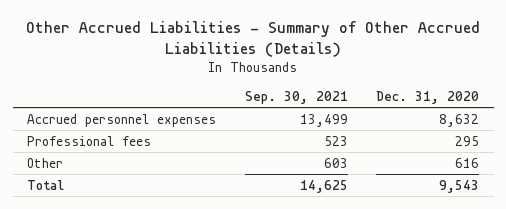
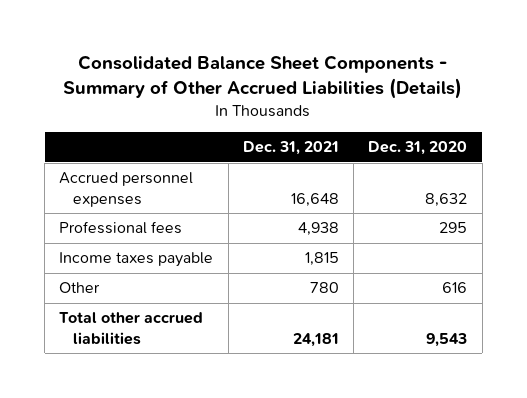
[26,21,481,57] Other Accrued Liabilities - Summary of Other Accrued Liabilities (Details) -> [63,55,463,100] Consolidated Balance Sheet Components - Summary of Other Accrued Liabilities (Details)
[244,90,348,104] Sep. 30, 2021 -> none
none -> [242,141,339,156] Dec. 31, 2021
none -> [59,252,214,268] Income taxes payable
[26,179,64,190] Total -> [59,312,204,345] Total other accrued liabilities

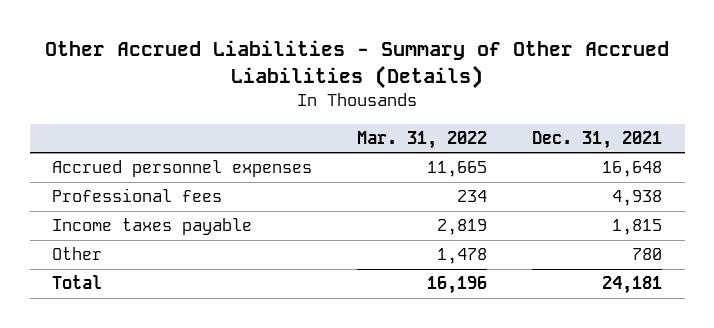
[63,55,463,100] Consolidated Balance Sheet Components - Summary of Other Accrued Liabilities (Details) -> [45,40,670,90] Other Accrued Liabilities - Summary of Other Accrued Liabilities (Details)
[368,141,468,156] Dec. 31, 2020 -> none
none -> [357,131,488,150] Mar. 31, 2022
[59,312,204,345] Total other accrued liabilities -> [52,275,103,290] Total

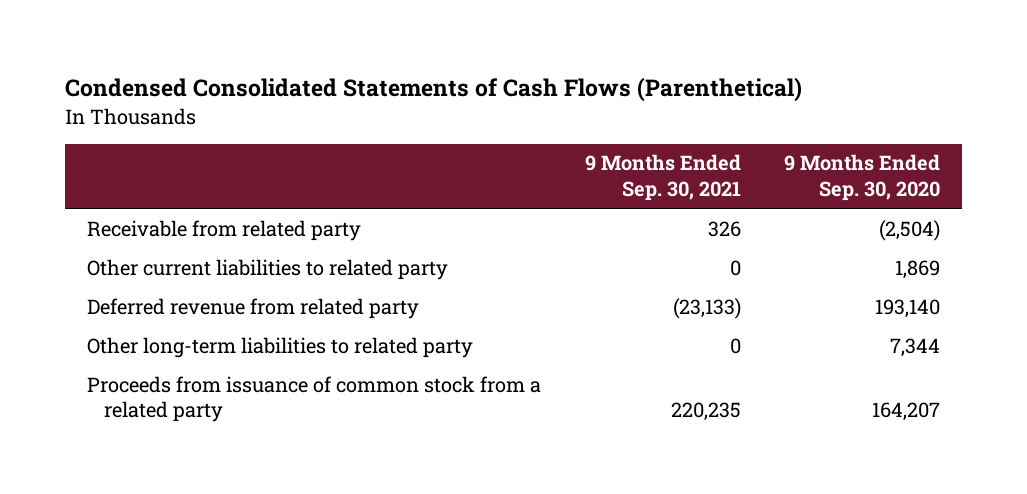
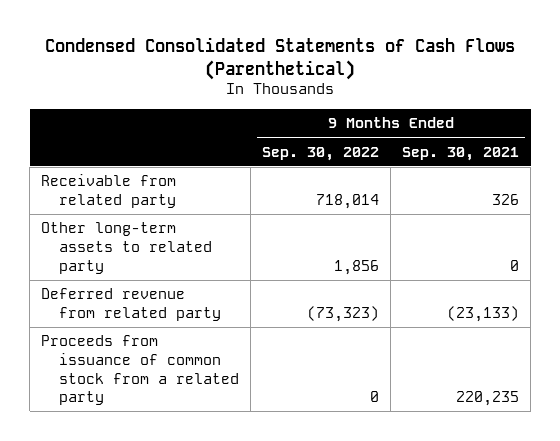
[784,154,941,201] 9 Months Ended Sep. 30, 2020 -> none
none -> [262,146,380,161] Sep. 30, 2022
[87,258,449,280] Other current liabilities to related party -> none
none -> [40,222,213,274] Other long-term assets to related party
[87,336,474,358] Other long-term liabilities to related party -> none

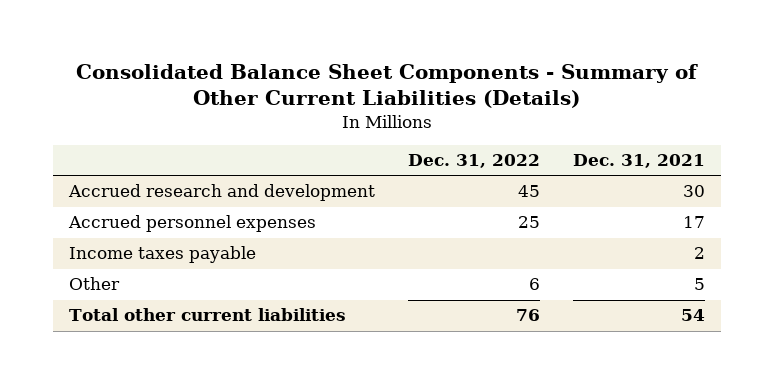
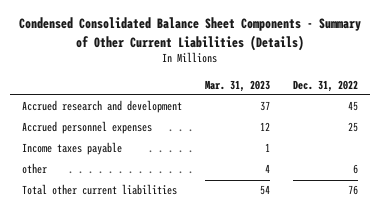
[76,64,699,109] Consolidated Balance Sheet Components - Summary of Other Current Liabilities (Details) -> [19,17,362,51] Condensed Consolidated Balance Sheet Components - Summary of Other Current Liabilities (Details)
[572,154,705,169] Dec. 31, 2021 -> none
none -> [205,79,271,92] Mar. 31, 2023
[69,277,121,291] Other -> [21,163,47,175] other

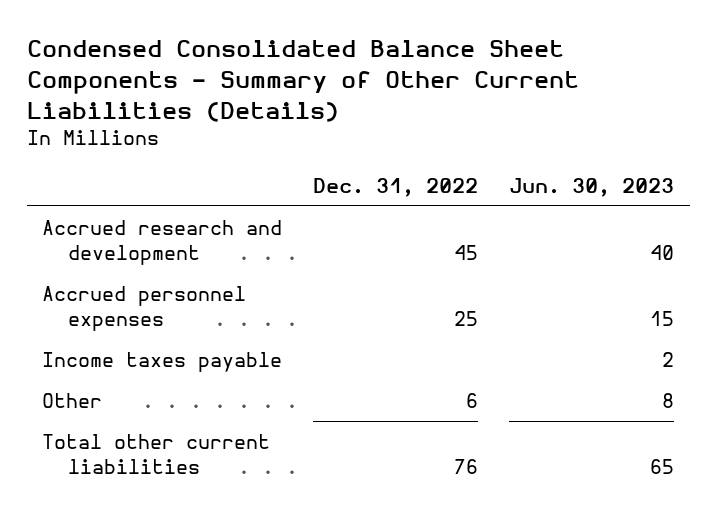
[205,79,271,92] Mar. 31, 2023 -> none
none -> [509,177,675,197] Jun. 30, 2023
[21,163,47,175] other -> [42,392,103,408] Other

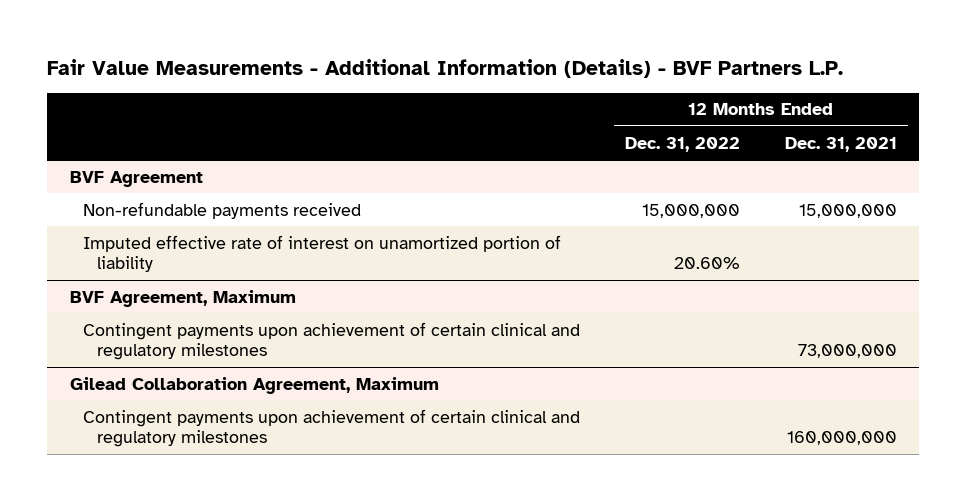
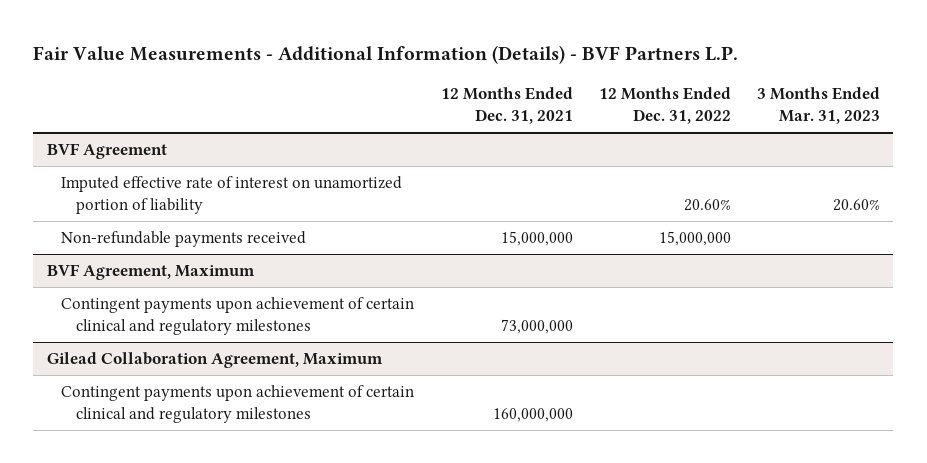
none -> [757,87,881,125] 3 Months Ended Mar. 31, 2023
[83,201,362,219] Non-refundable payments received -> [61,231,307,248] Non-refundable payments received

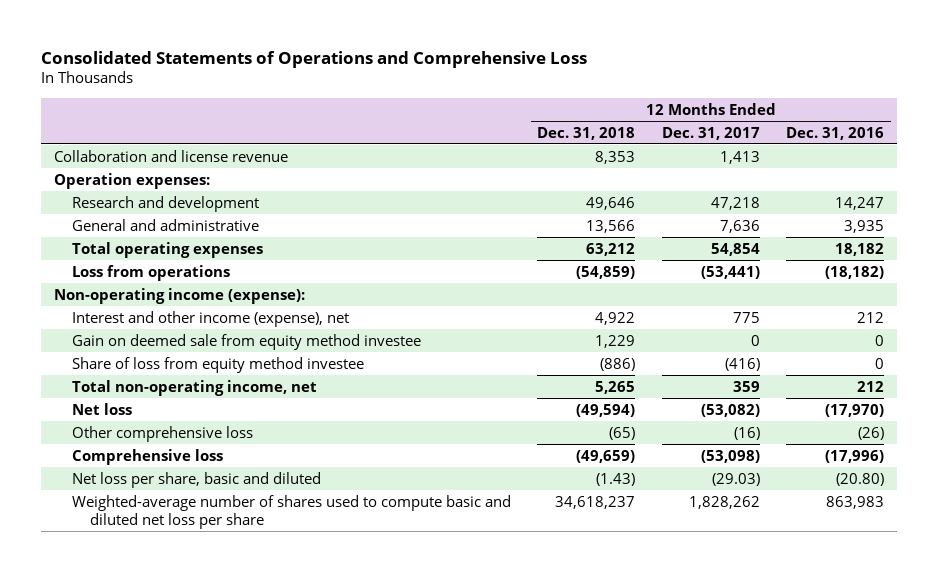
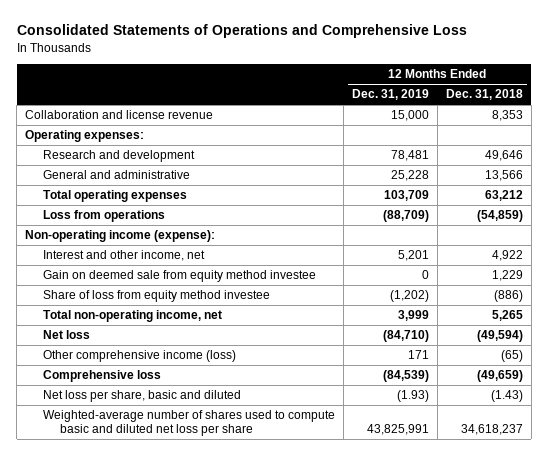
[661,126,760,140] Dec. 31, 2017 -> none
[786,126,885,140] Dec. 31, 2016 -> none
none -> [351,89,429,101] Dec. 31, 2019
[54,172,211,189] Operation expenses: -> [25,130,145,143] Operating expenses:
[72,310,350,327] Interest and other income (expense), net -> [42,250,205,262] Interest and other income, net
[72,425,254,442] Other comprehensive loss -> [42,350,236,363] Other comprehensive income (loss)

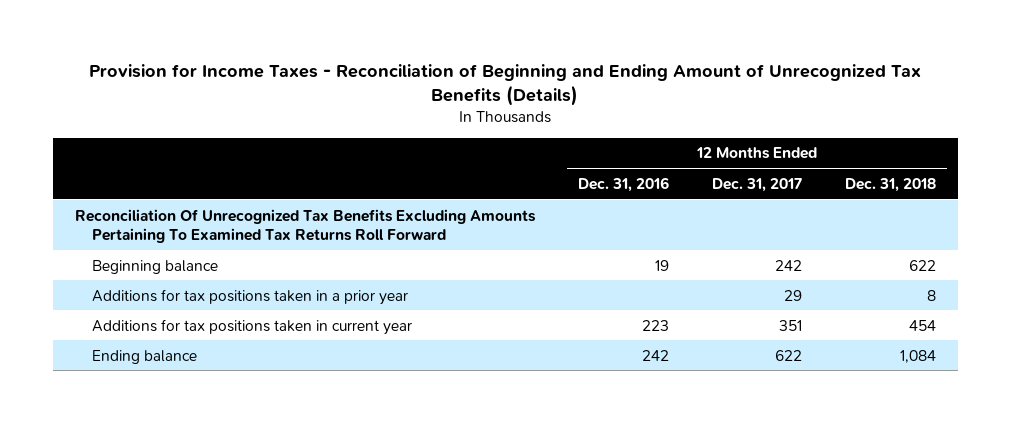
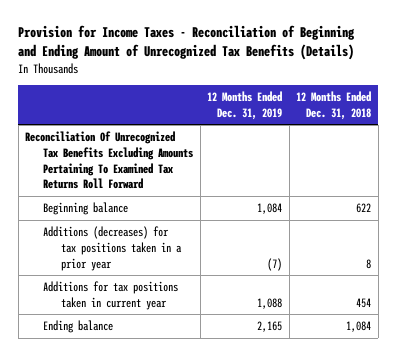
[577,176,669,192] Dec. 31, 2016 -> none
[711,177,802,192] Dec. 31, 2017 -> none
none -> [207,90,283,120] 12 Months Ended Dec. 31, 2019
[91,288,408,305] Additions for tax positions taken in a prior year -> [43,226,183,271] Additions (decreases) for tax positions taken in a prior year

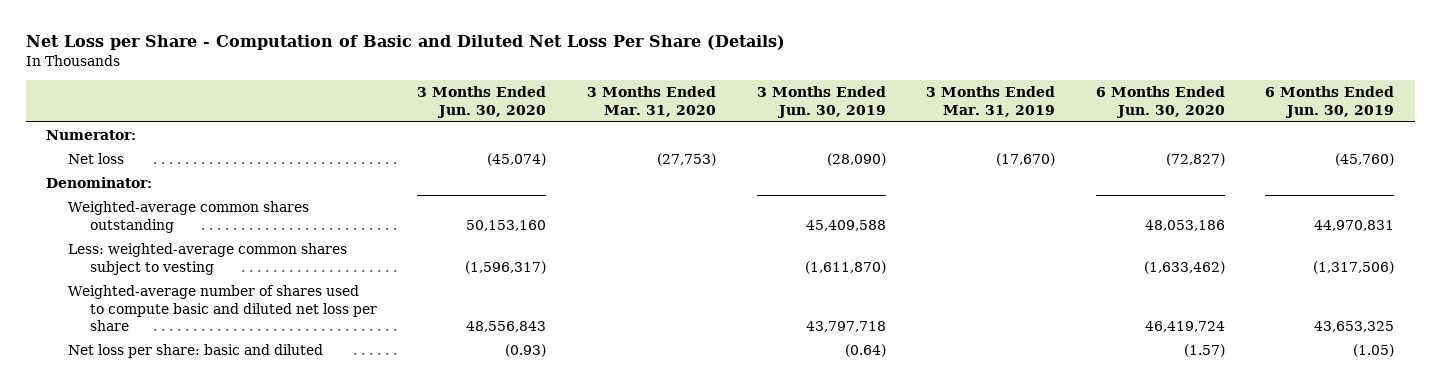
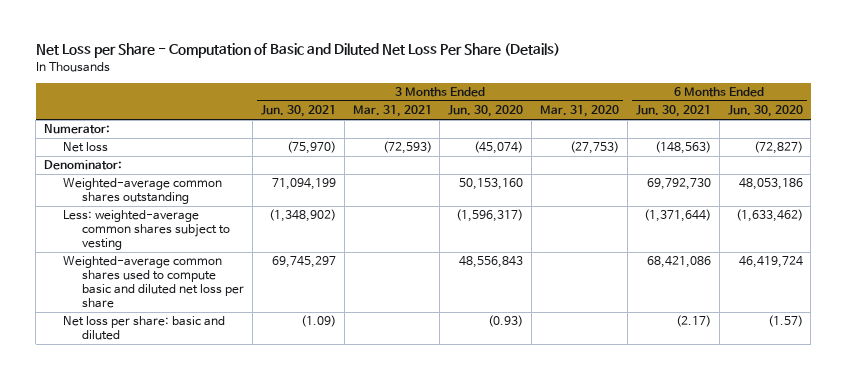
[756,86,886,118] 3 Months Ended Jun. 30, 2019 -> none
[926,86,1056,117] 3 Months Ended Mar. 31, 2019 -> none
[1265,86,1395,118] 6 Months Ended Jun. 30, 2019 -> none
none -> [260,105,336,118] Jun. 30, 2021
none -> [352,105,432,118] Mar. 31, 2021
none -> [635,105,711,118] Jun. 30, 2021
[67,285,377,332] Weighted-average number of shares used to compute basic and diluted net loss per share -> [63,256,245,309] Weighted-average common shares used to compute basic and diluted net loss per share

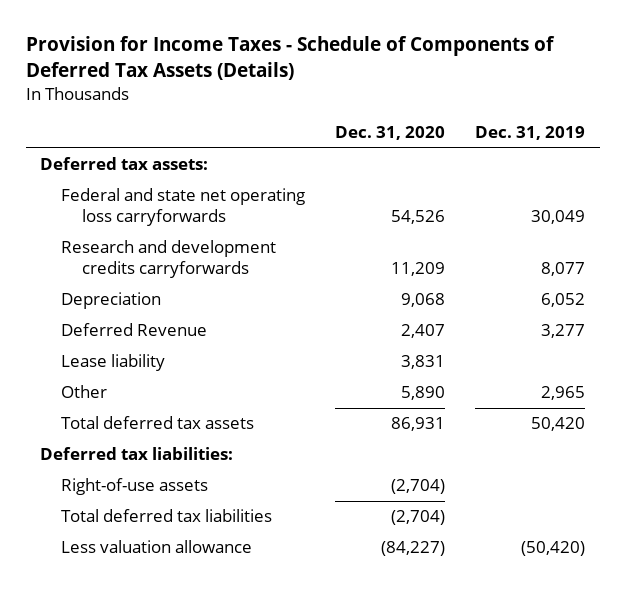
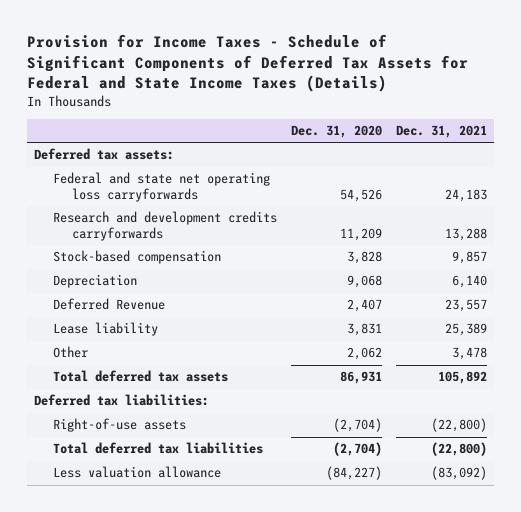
[25,36,555,81] Provision for Income Taxes - Schedule of Components of Deferred Tax Assets (Details) -> [27,34,469,92] Provision for Income Taxes - Schedule of Significant Components of Deferred Tax Assets for Federal and State Income Taxes (Details)
[474,126,585,141] Dec. 31, 2019 -> none
none -> [396,125,488,139] Dec. 31, 2021
none -> [53,250,222,265] Stock-based compensation
[400,386,445,401] 5,890 -> [347,347,383,361] 2,062

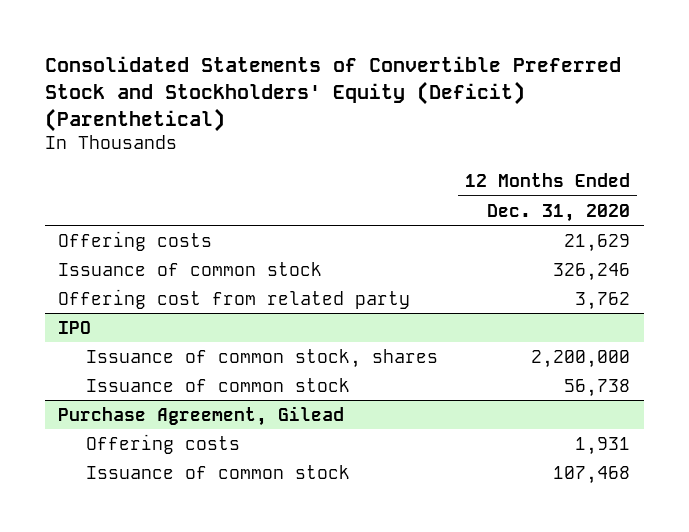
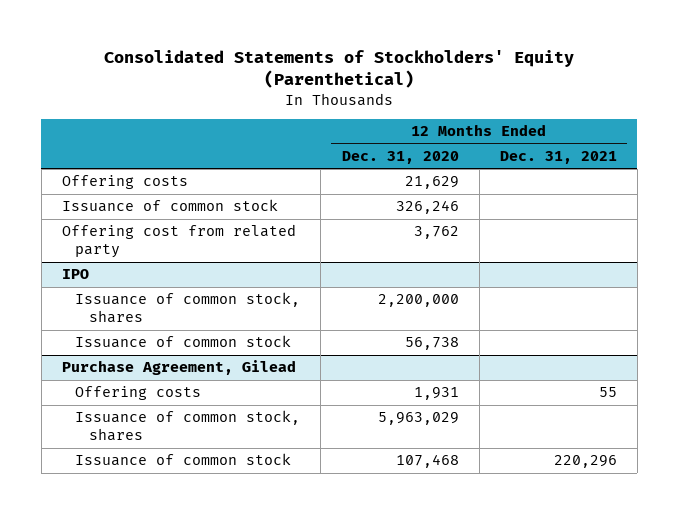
[44,55,621,132] Consolidated Statements of Convertible Preferred Stock and Stockholders' Equity (Deficit) (Parenthetical) -> [104,50,575,89] Consolidated Statements of Stockholders' Equity (Parenthetical)
none -> [499,150,617,164] Dec. 31, 2021
none -> [75,410,301,442] Issuance of common stock, shares

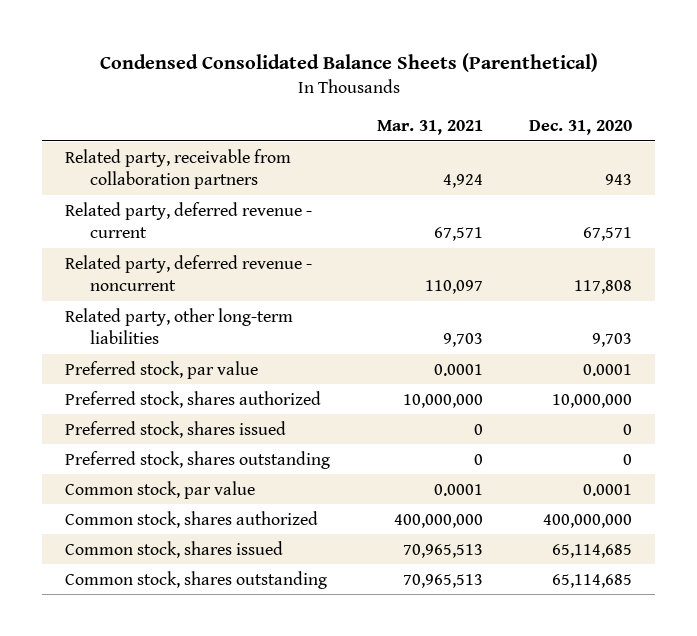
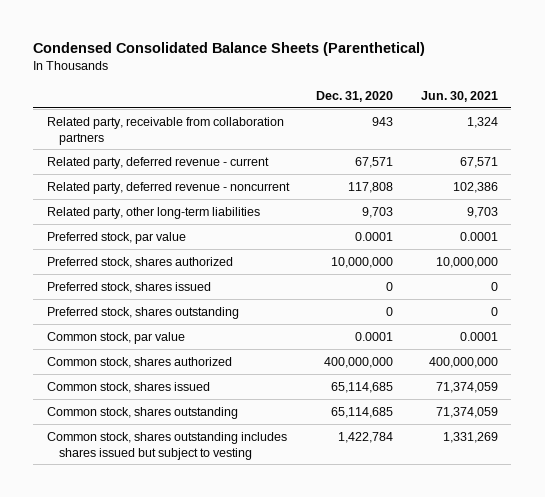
[376,120,483,136] Mar. 31, 2021 -> none
none -> [420,90,498,102] Jun. 30, 2021
none -> [46,431,287,460] Common stock, shares outstanding includes shares issued but subject to vesting

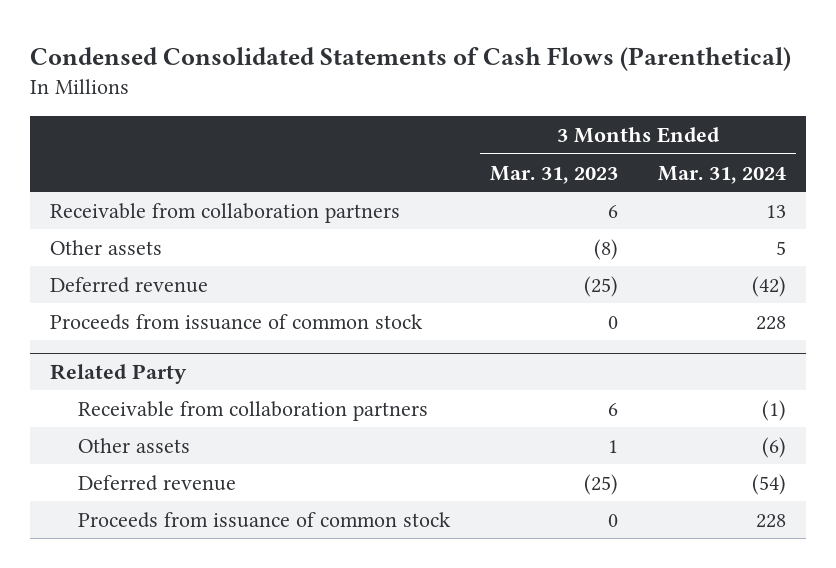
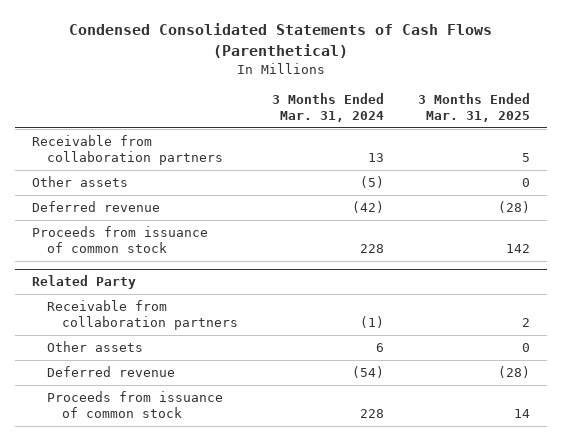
[490,165,619,184] Mar. 31, 2023 -> none
none -> [417,92,530,123] 3 Months Ended Mar. 31, 2025
[776,240,787,255] 5 -> [359,176,384,189] (5)
[762,436,787,458] (6) -> [375,343,384,353] 6

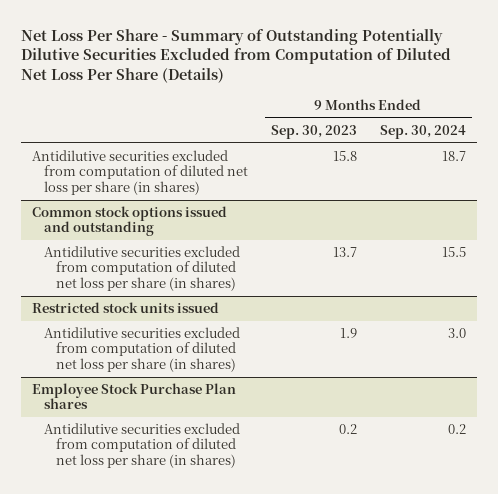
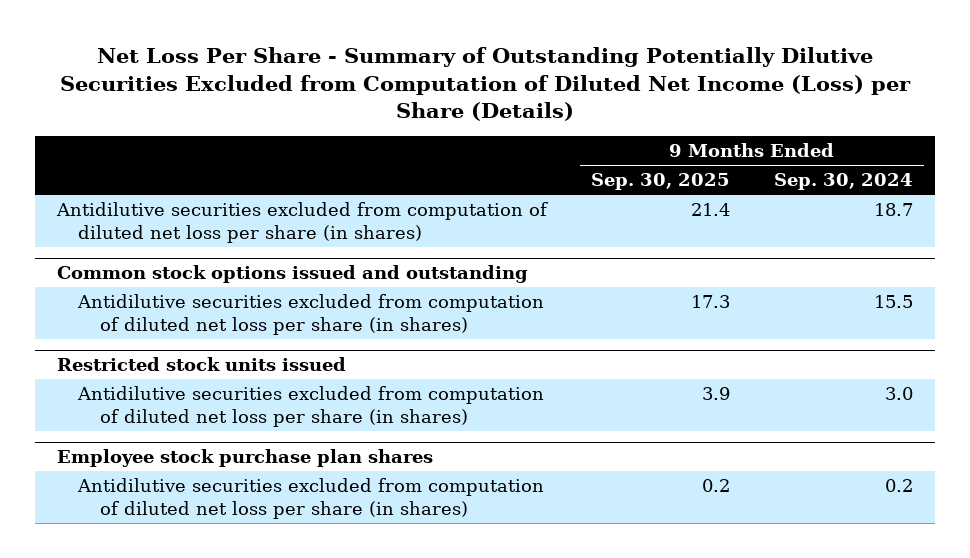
[20,28,451,84] Net Loss Per Share - Summary of Outstanding Potentially Dilutive Securities Excluded from Computation of Diluted Net Loss Per Share (Details) -> [59,46,911,122] Net Loss Per Share - Summary of Outstanding Potentially Dilutive Securities Excluded from Computation of Diluted Net Income (Loss) per Share (Details)
[270,125,357,140] Sep. 30, 2023 -> none
none -> [590,173,730,191] Sep. 30, 2025
[32,383,237,410] Employee Stock Purchase Plan shares -> [57,449,434,468] Employee stock purchase plan shares

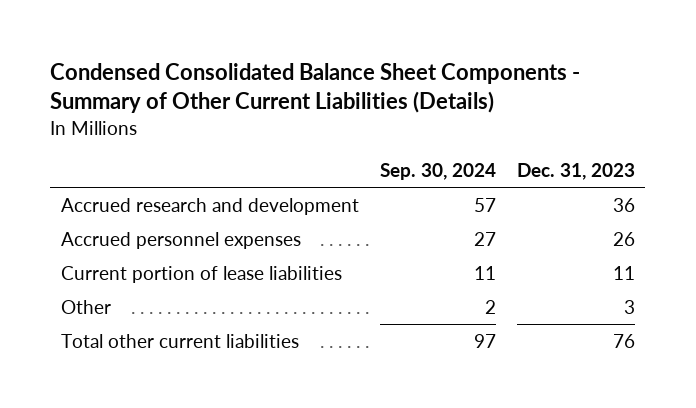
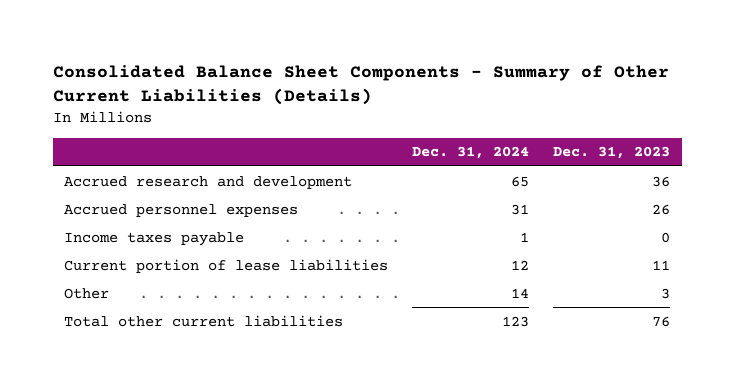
[50,62,581,114] Condensed Consolidated Balance Sheet Components - Summary of Other Current Liabilities (Details) -> [52,64,669,105] Consolidated Balance Sheet Components - Summary of Other Current Liabilities (Details)
[379,163,496,181] Sep. 30, 2024 -> none
none -> [412,146,530,160] Dec. 31, 2024
none -> [64,231,245,246] Income taxes payable

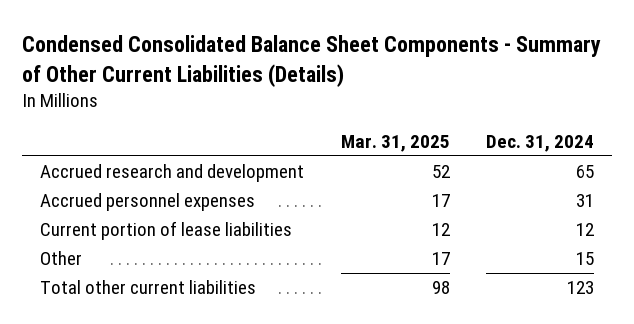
[52,64,669,105] Consolidated Balance Sheet Components - Summary of Other Current Liabilities (Details) -> [22,34,602,87] Condensed Consolidated Balance Sheet Components - Summary of Other Current Liabilities (Details)
[552,146,670,160] Dec. 31, 2023 -> none
none -> [340,134,450,152] Mar. 31, 2025
[64,231,245,246] Income taxes payable -> none
[511,287,530,298] 14 -> [575,252,594,266] 15

